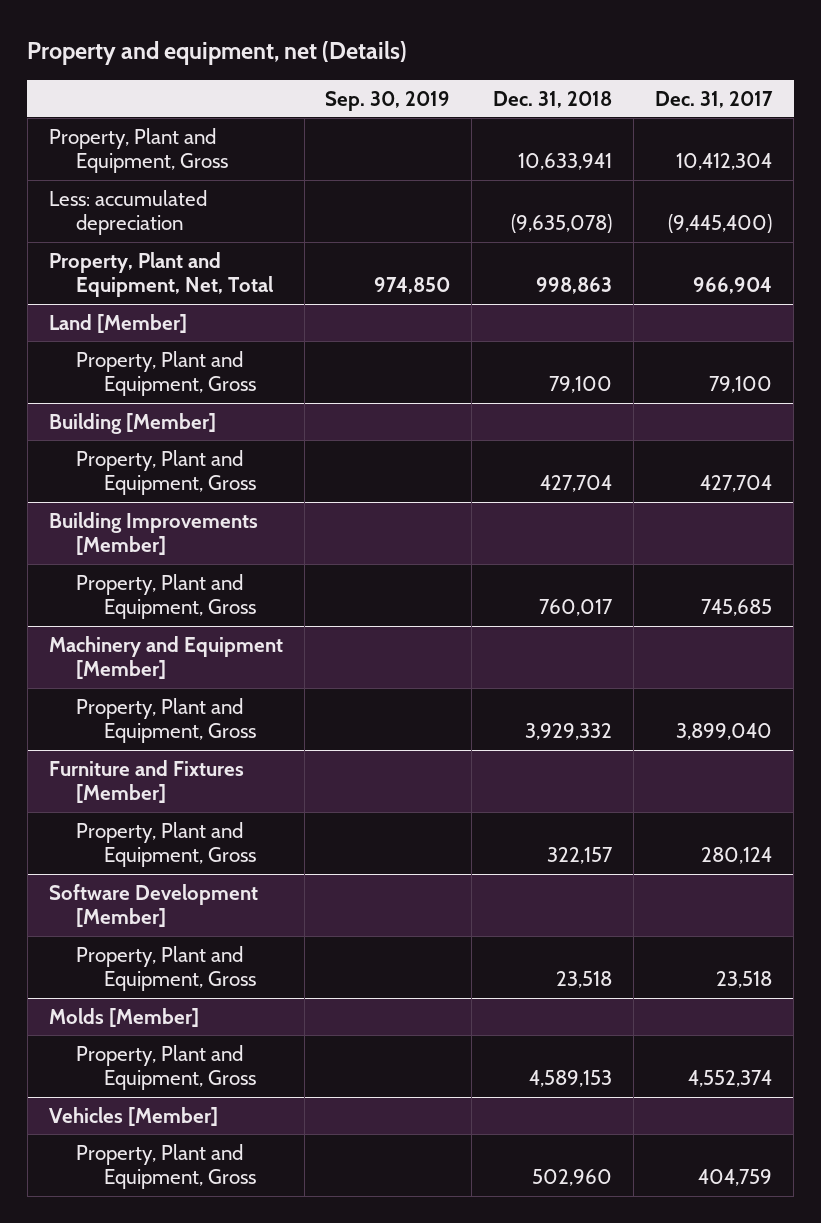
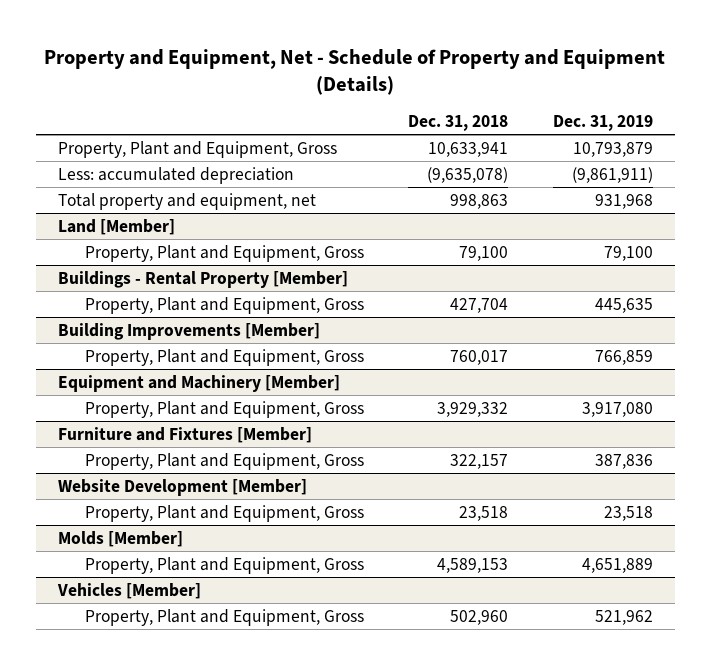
[27,41,408,66] Property and equipment, net (Details) -> [44,48,666,96] Property and Equipment, Net - Schedule of Property and Equipment (Details)
[325,90,451,111] Sep. 30, 2019 -> none
[655,90,774,108] Dec. 31, 2017 -> none
none -> [552,115,653,132] Dec. 31, 2019
[48,251,274,298] Property, Plant and Equipment, Net, Total -> [58,192,317,210] Total property and equipment, net
[48,412,216,434] Building [Member] -> [58,270,349,288] Buildings - Rental Property [Member]
[48,635,283,680] Machinery and Equipment [Member] -> [58,374,341,392] Equipment and Machinery [Member]
[48,883,258,928] Software Development [Member] -> [58,478,308,496] Website Development [Member]

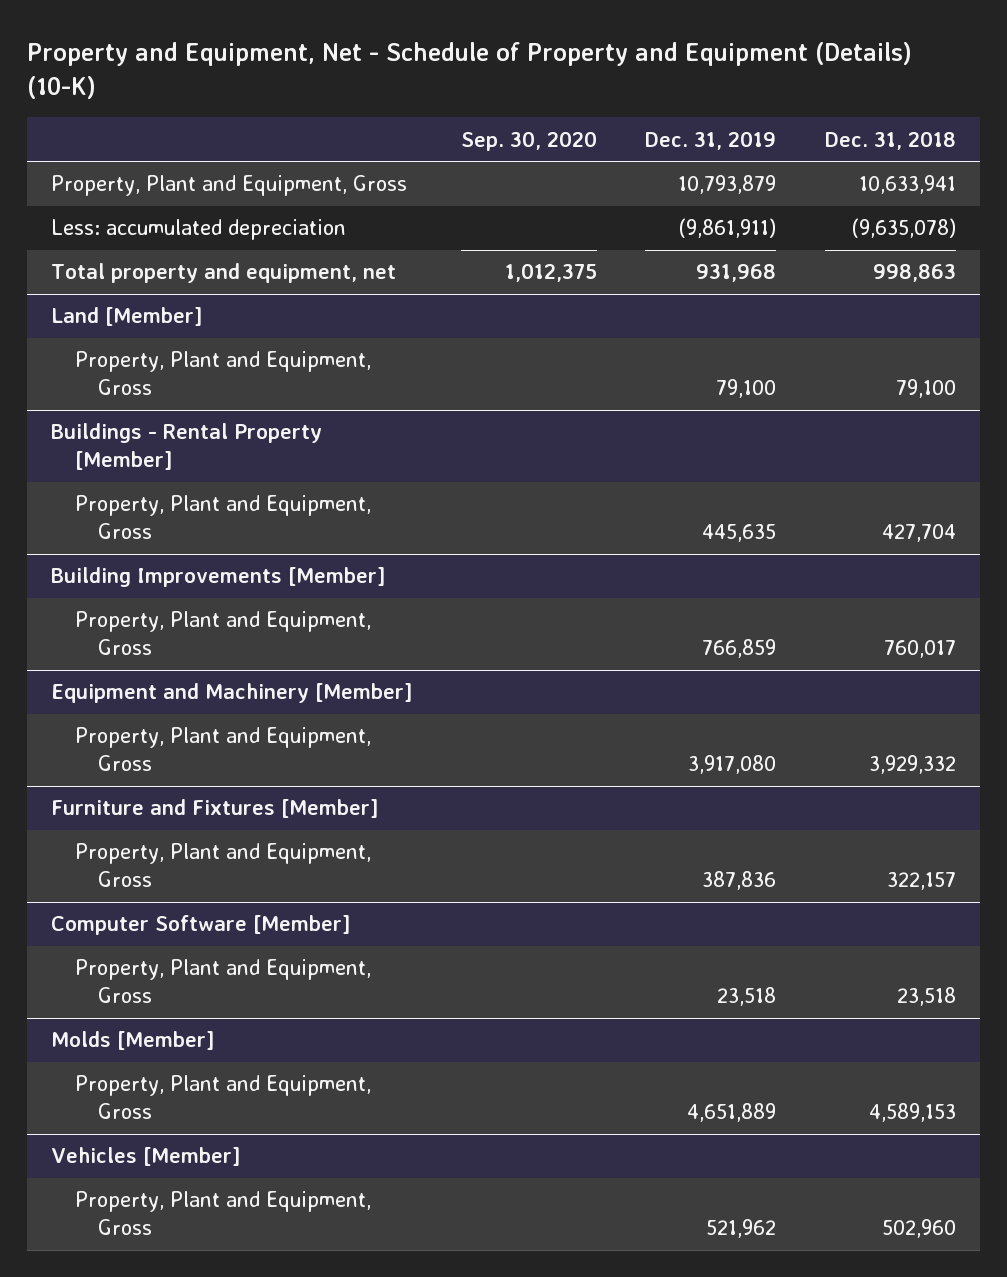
[44,48,666,96] Property and Equipment, Net - Schedule of Property and Equipment (Details) -> [27,42,913,100] Property and Equipment, Net - Schedule of Property and Equipment (Details) (10-K)
none -> [461,130,598,151] Sep. 30, 2020
[58,478,308,496] Website Development [Member] -> [51,915,352,936] Computer Software [Member]

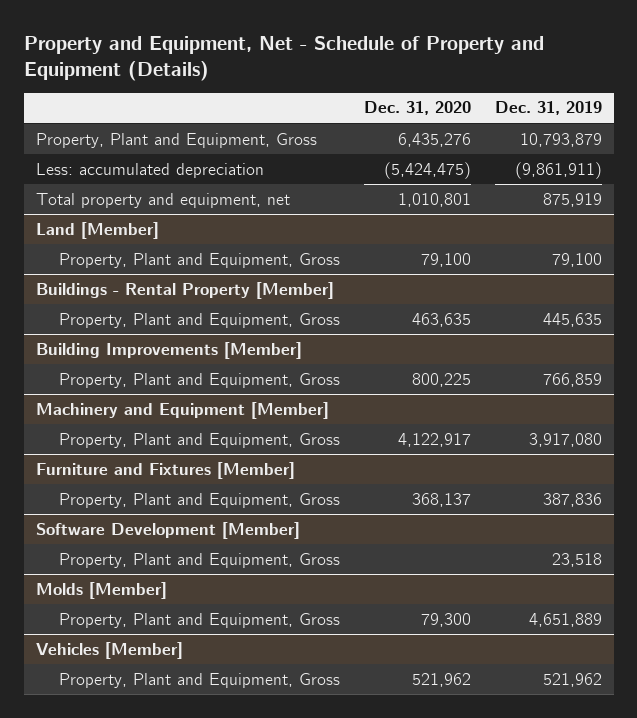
[27,42,913,100] Property and Equipment, Net - Schedule of Property and Equipment (Details) (10-K) -> [23,35,544,81] Property and Equipment, Net - Schedule of Property and Equipment (Details)
[461,130,598,151] Sep. 30, 2020 -> none
[824,130,956,150] Dec. 31, 2018 -> none
none -> [363,101,471,116] Dec. 31, 2020
[696,264,777,283] 931,968 -> [542,192,602,207] 875,919
[51,683,414,704] Equipment and Machinery [Member] -> [35,401,329,419] Machinery and Equipment [Member]
[51,915,352,936] Computer Software [Member] -> [35,521,300,539] Software Development [Member]

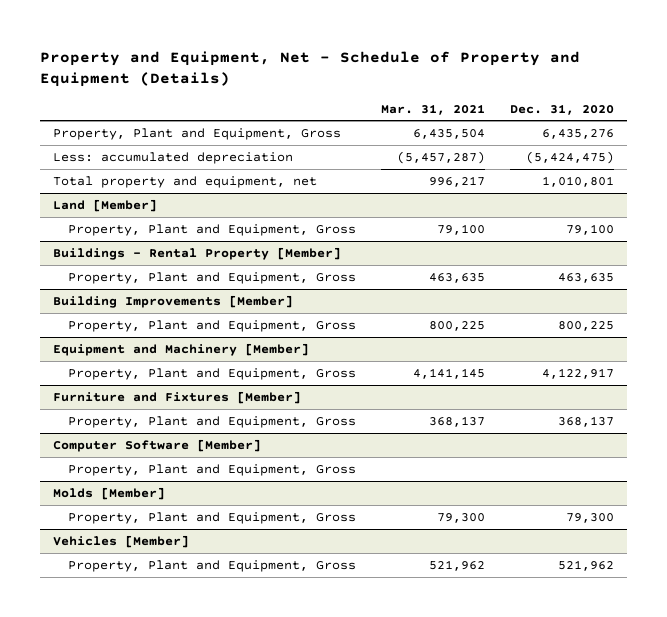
[494,101,602,116] Dec. 31, 2019 -> none
none -> [380,103,485,115] Mar. 31, 2021
[35,401,329,419] Machinery and Equipment [Member] -> [52,342,309,356] Equipment and Machinery [Member]
[35,521,300,539] Software Development [Member] -> [52,438,261,452] Computer Software [Member]

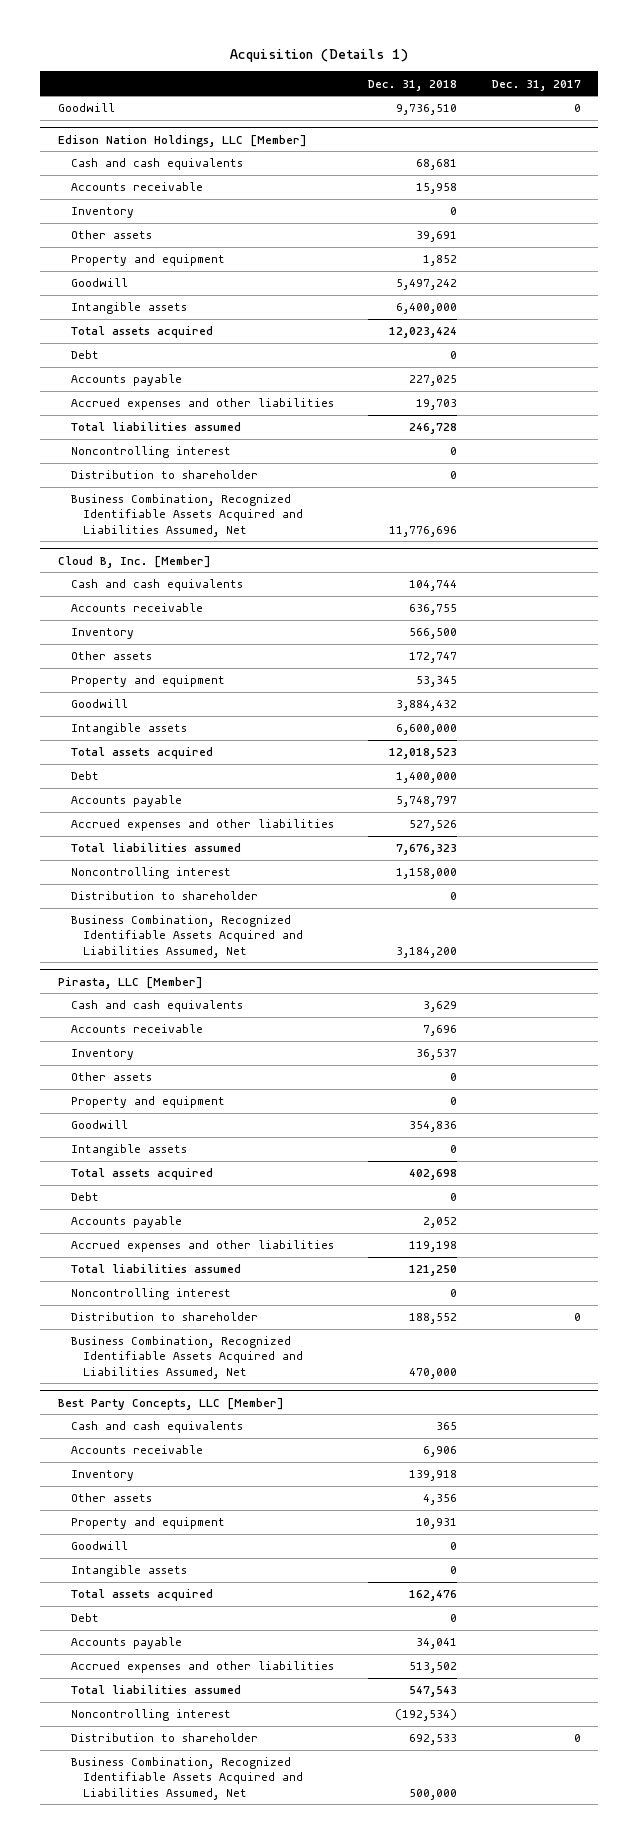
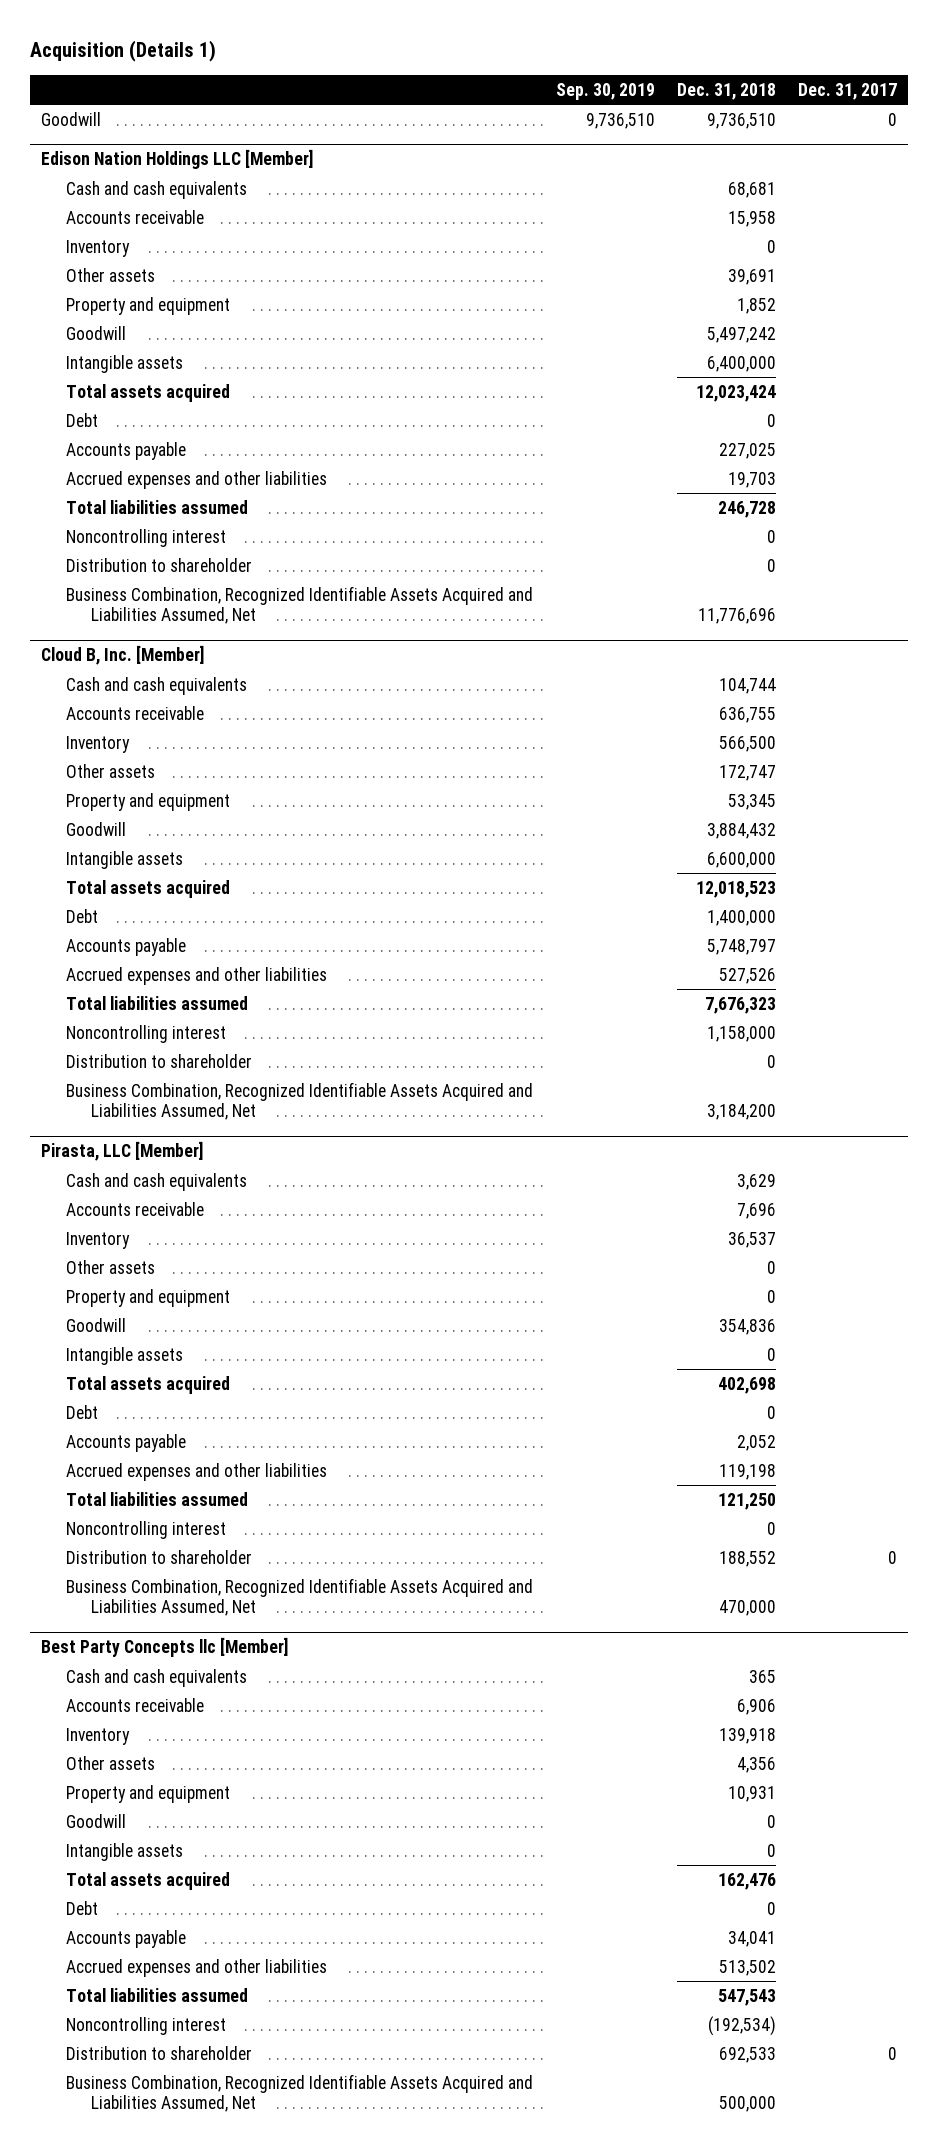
none -> [555,82,655,100] Sep. 30, 2019
[57,134,307,147] Edison Nation Holdings, LLC [Member] -> [41,149,314,170] Edison Nation Holdings LLC [Member]
[57,1397,284,1410] Best Party Concepts, LLC [Member] -> [41,1637,289,1658] Best Party Concepts llc [Member]

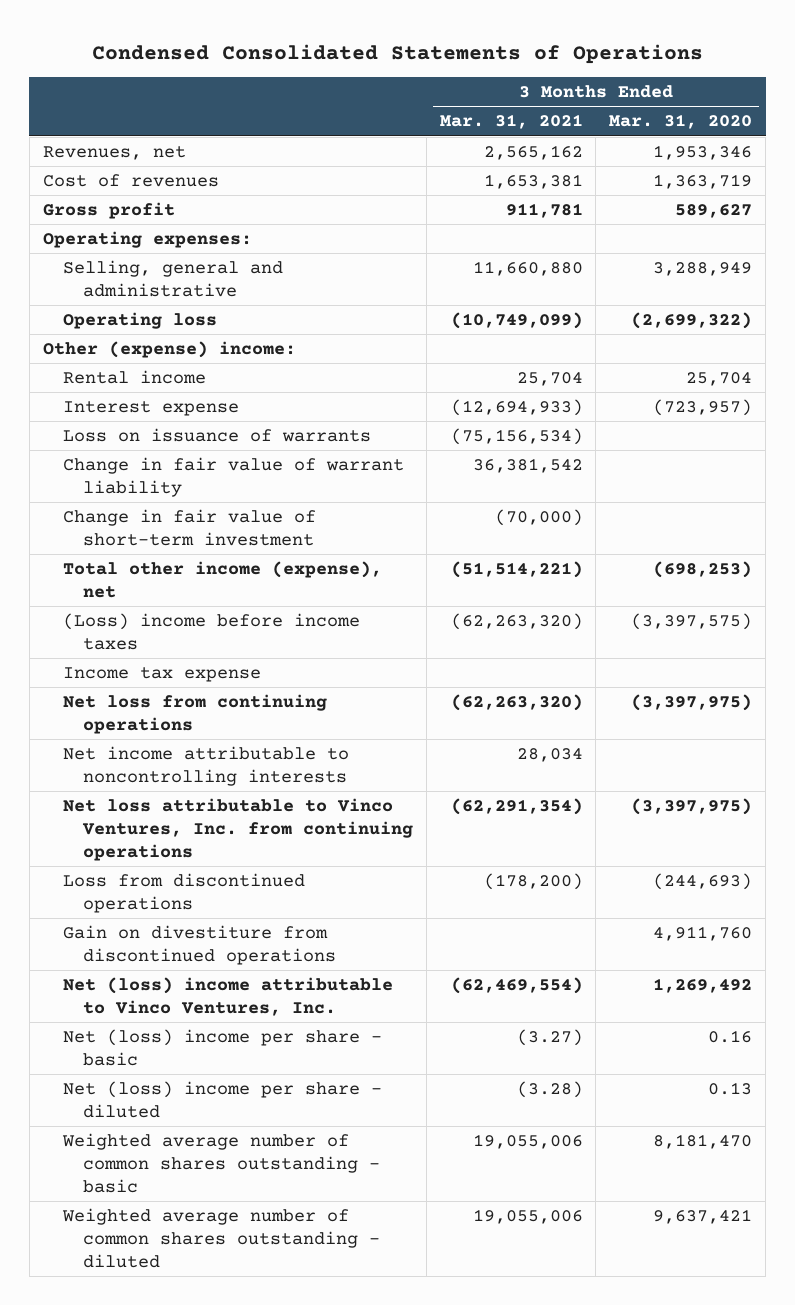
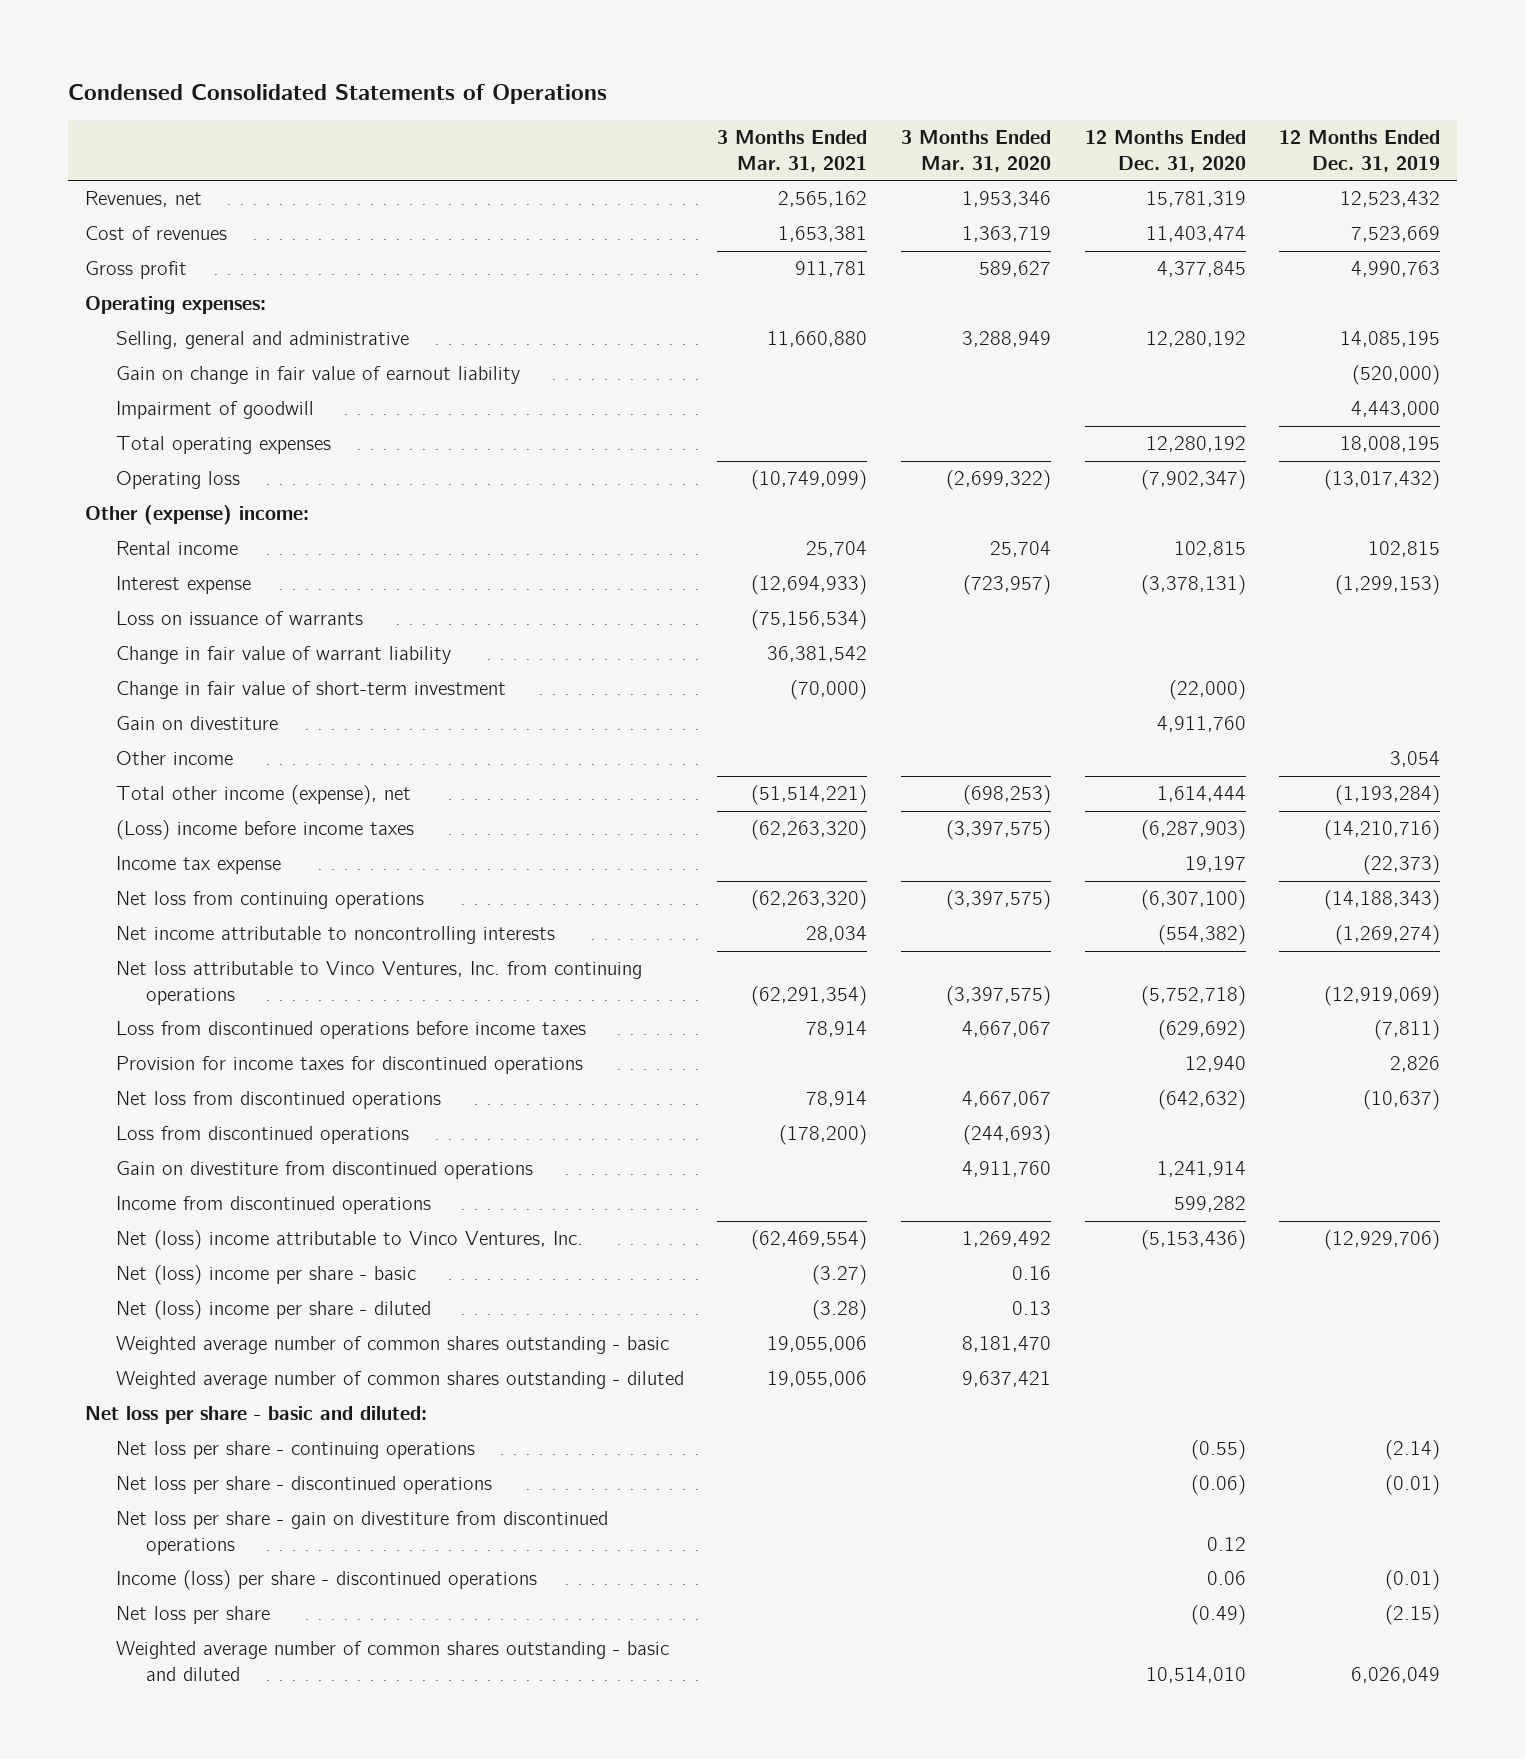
none -> [1084,130,1246,172] 12 Months Ended Dec. 31, 2020
none -> [1279,130,1441,172] 12 Months Ended Dec. 31, 2019
none -> [115,366,520,385] Gain on change in fair value of earnout liability
none -> [115,401,314,420] Impairment of goodwill
none -> [115,436,331,455] Total operating expenses
none -> [115,716,278,731] Gain on divestiture
none -> [115,751,233,766] Other income
[631,694,753,712] (3,397,975) -> [945,890,1051,911] (3,397,575)
[631,798,753,816] (3,397,975) -> [945,985,1051,1006] (3,397,575)
none -> [115,1021,586,1040] Loss from discontinued operations before income taxes
none -> [115,1056,583,1075] Provision for income taxes for discontinued operations
none -> [115,1091,441,1110] Net loss from discontinued operations
none -> [115,1196,431,1215] Income from discontinued operations
none -> [85,1406,428,1425] Net loss per share - basic and diluted:
none -> [115,1441,475,1460] Net loss per share - continuing operations
none -> [115,1476,492,1495] Net loss per share - discontinued operations
none -> [115,1511,608,1555] Net loss per share - gain on divestiture from discontinued operations
none -> [115,1570,537,1591] Income (loss) per share - discontinued operations
none -> [115,1606,270,1625] Net loss per share
none -> [115,1641,669,1681] Weighted average number of common shares outstanding - basic and diluted

